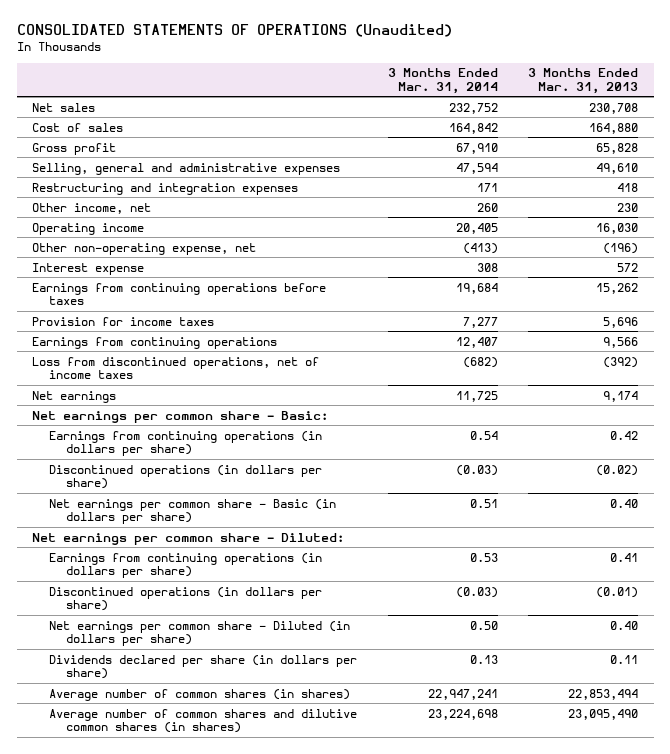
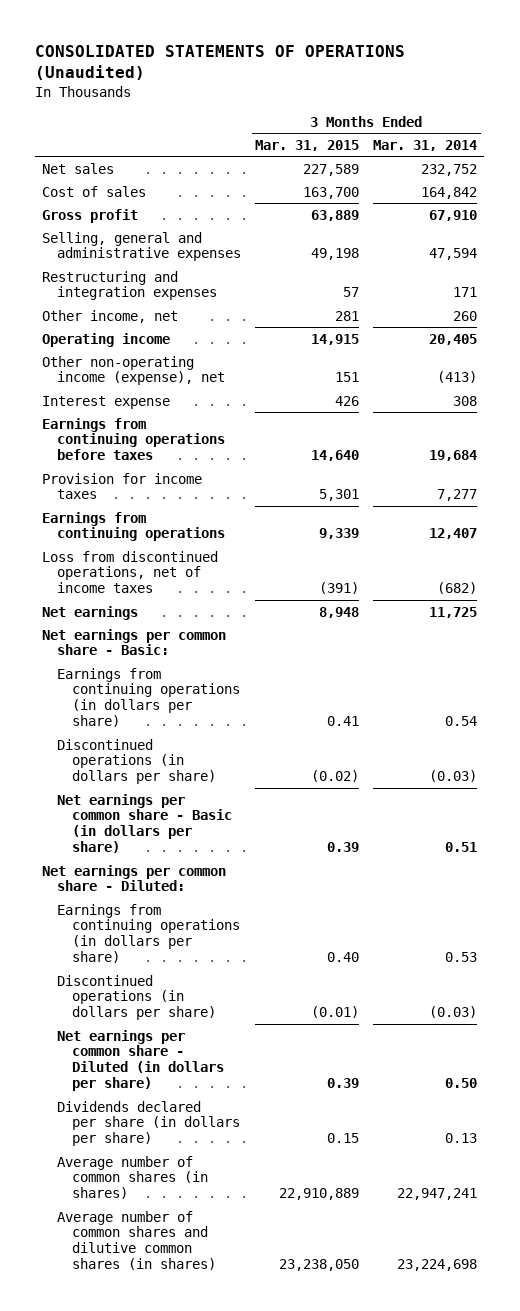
[528,68,639,94] 3 Months Ended Mar. 31, 2013 -> none
none -> [255,140,360,152] Mar. 31, 2015
[32,242,257,255] Other non-operating expense, net -> [42,355,226,386] Other non-operating income (expense), net

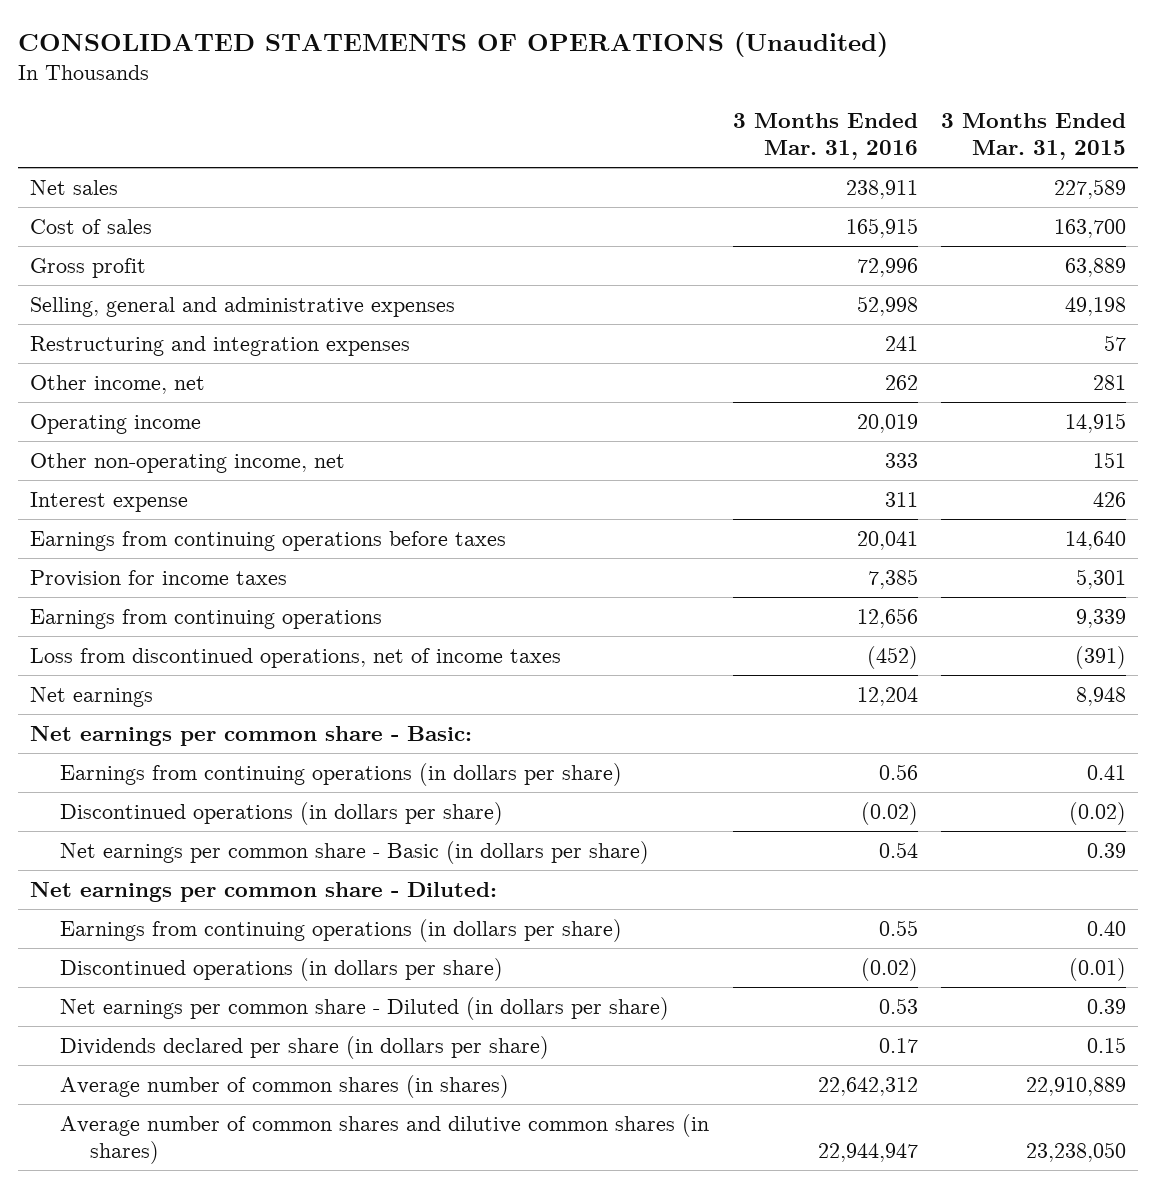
[373,140,478,152] Mar. 31, 2014 -> none
none -> [732,113,918,161] 3 Months Ended Mar. 31, 2016
[42,355,226,386] Other non-operating income (expense), net -> [29,452,345,473] Other non-operating income, net

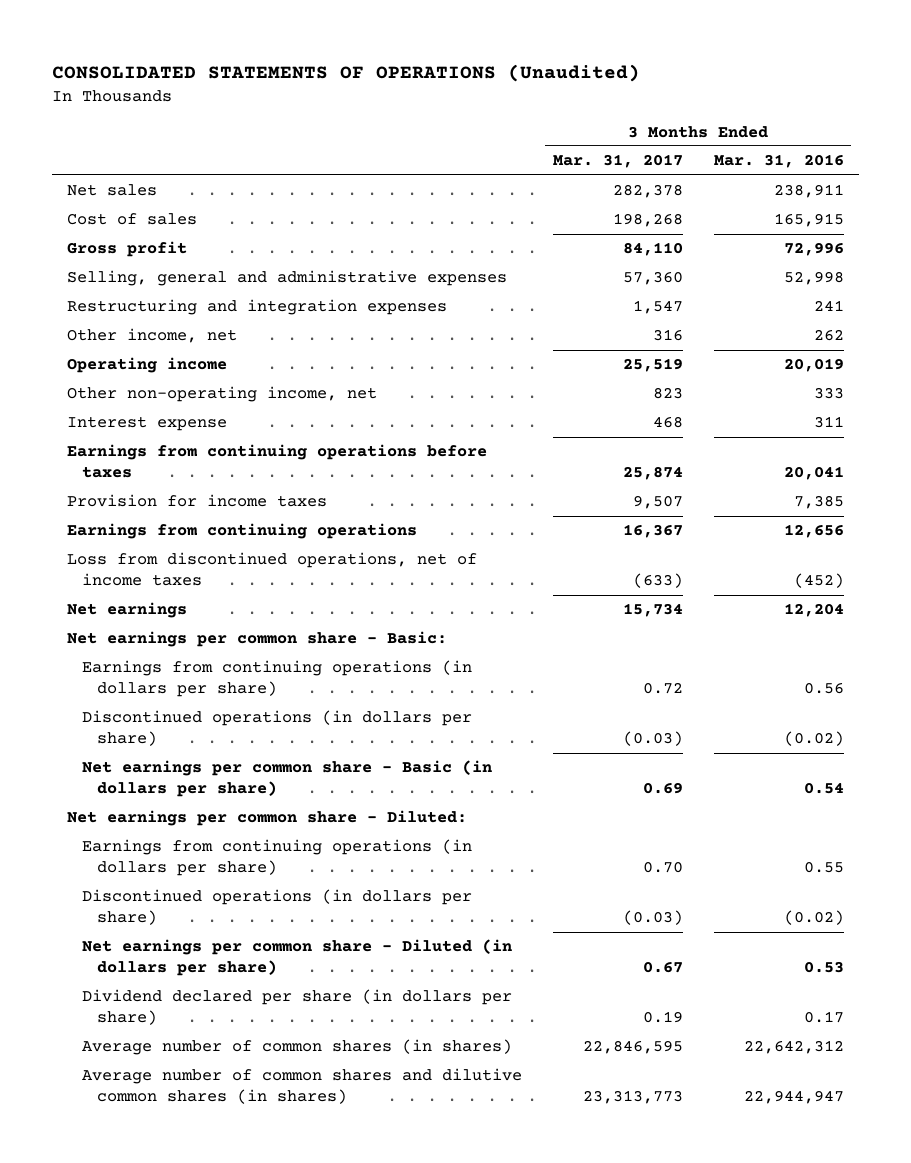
[941,113,1127,161] 3 Months Ended Mar. 31, 2015 -> none
none -> [552,154,683,169] Mar. 31, 2017
[59,1035,549,1059] Dividends declared per share (in dollars per share) -> [82,989,513,1026] Dividend declared per share (in dollars per share)

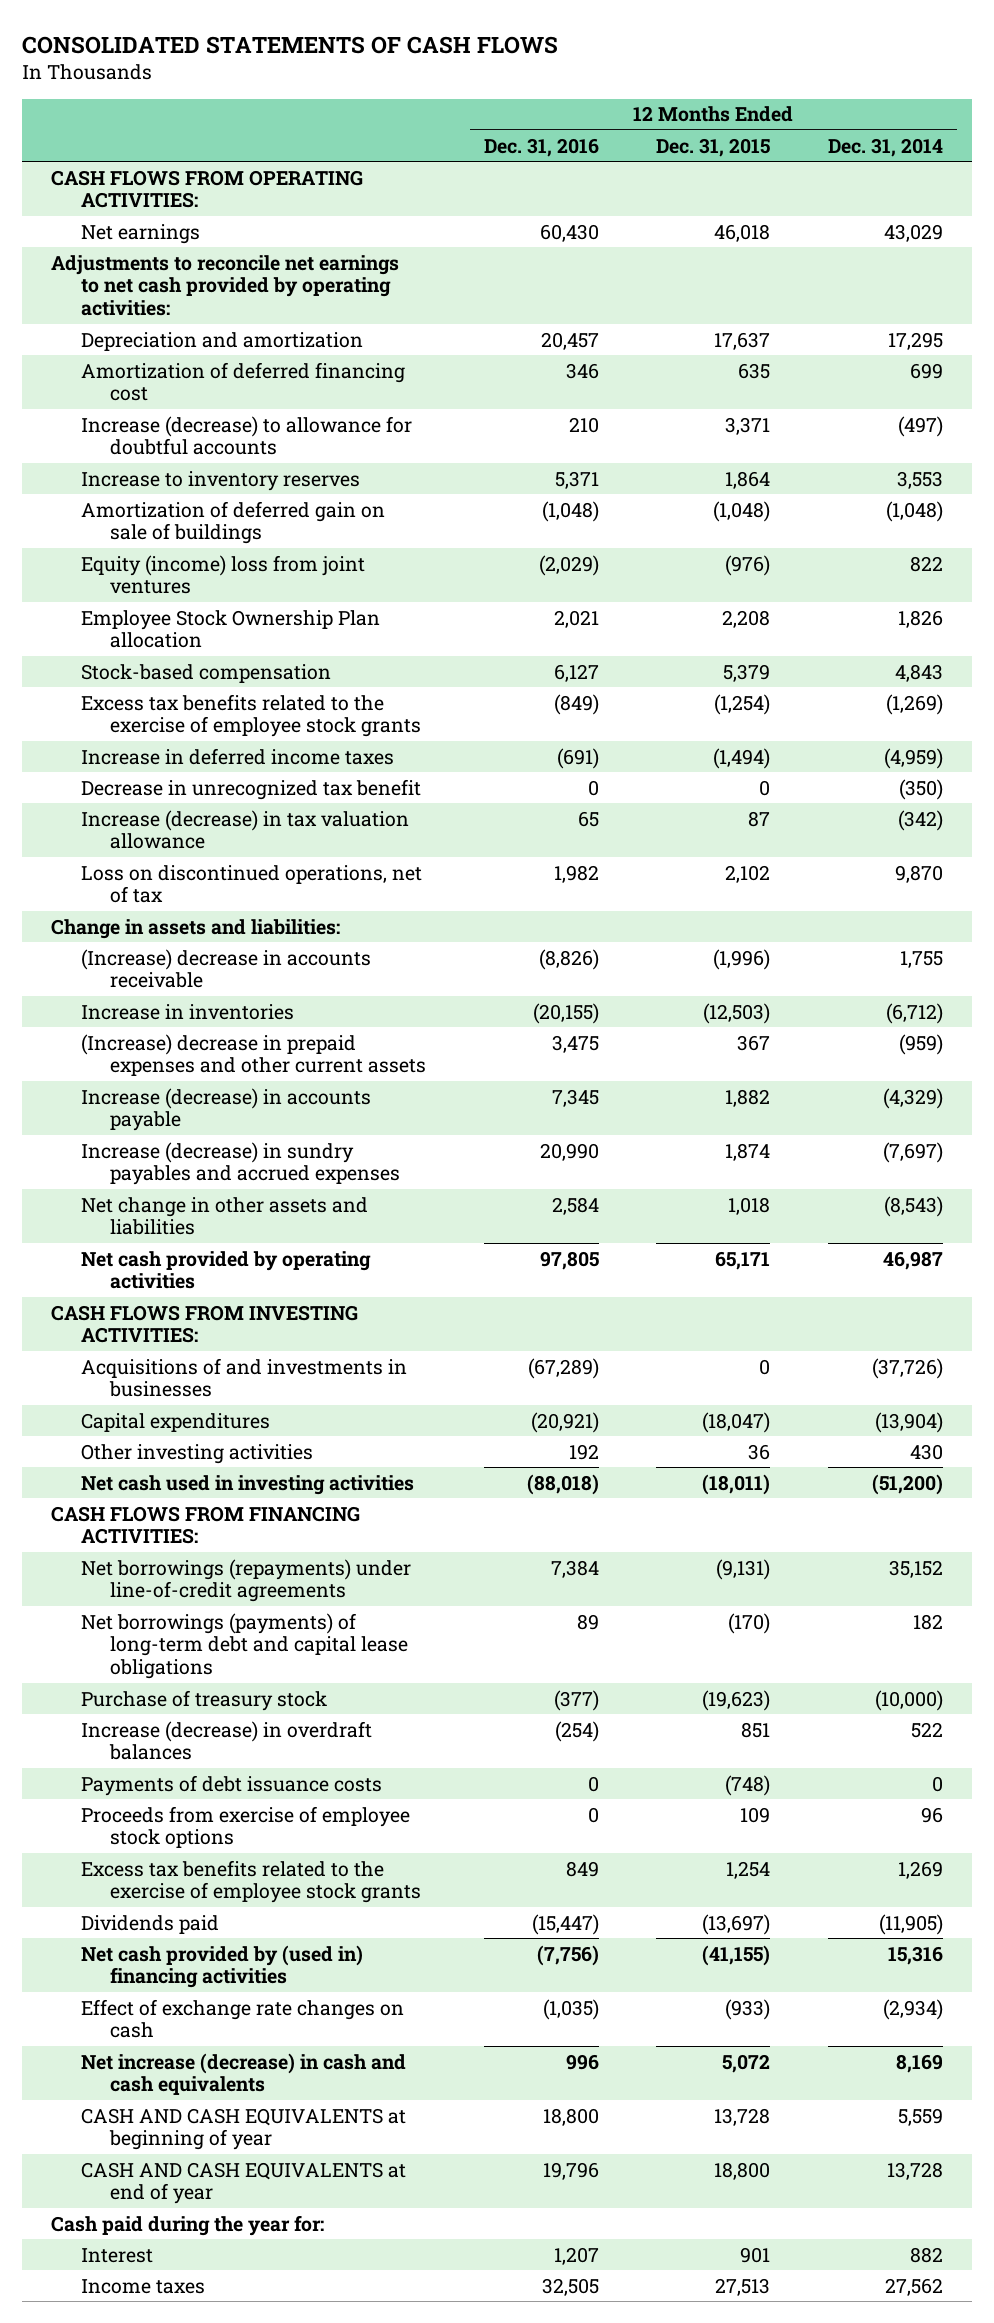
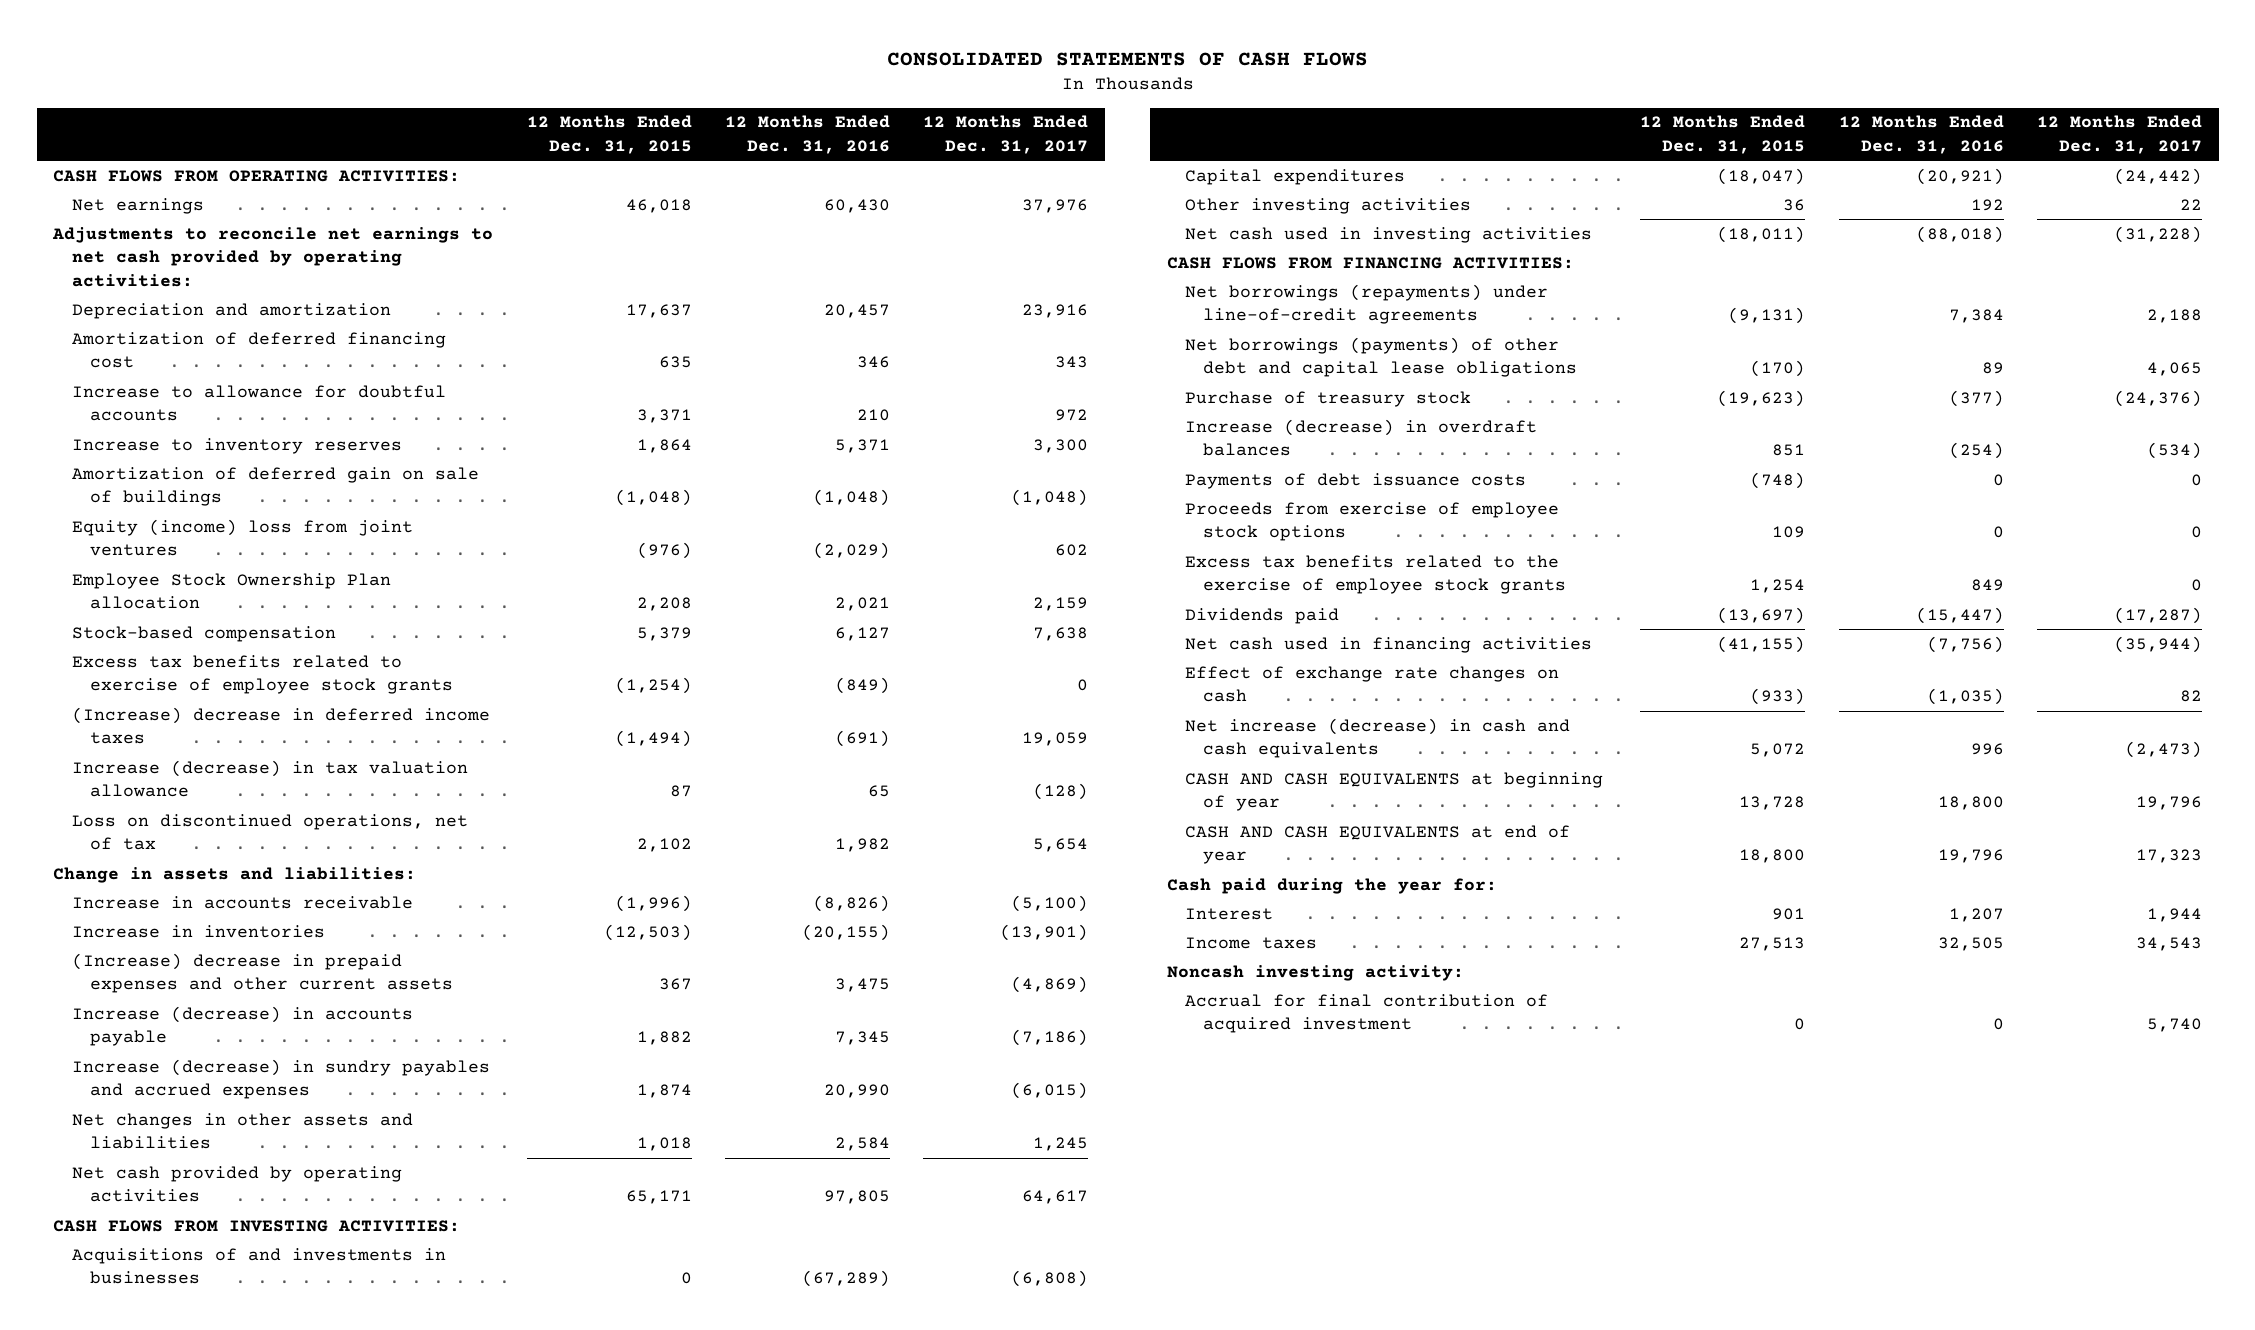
[827,137,943,157] Dec. 31, 2014 -> none
none -> [923,115,1089,154] 12 Months Ended Dec. 31, 2017
[80,415,412,456] Increase (decrease) to allowance for doubtful accounts -> [71,384,446,422] Increase to allowance for doubtful accounts
[80,778,421,800] Decrease in unrecognized tax benefit -> none
[80,693,422,738] Excess tax benefits related to the exercise of employee stock grants -> [71,654,453,695] Excess tax benefits related to exercise of employee stock grants
[80,747,394,765] Increase in deferred income taxes -> [71,706,490,745] (Increase) decrease in deferred income taxes
[80,948,371,989] (Increase) decrease in accounts receivable -> [71,895,413,909] Increase in accounts receivable
[80,1196,368,1236] Net change in other assets and liabilities -> [71,1112,413,1150] Net changes in other assets and liabilities
[80,1612,409,1679] Net borrowings (payments) of long-term debt and capital lease obligations -> [1185,336,1578,378] Net borrowings (payments) of other debt and capital lease obligations
[80,1944,363,1989] Net cash provided by (used in) financing activities -> [1185,636,1593,653] Net cash used in financing activities
none -> [1167,964,1465,981] Noncash investing activity:
none -> [1185,993,1549,1034] Accrual for final contribution of acquired investment

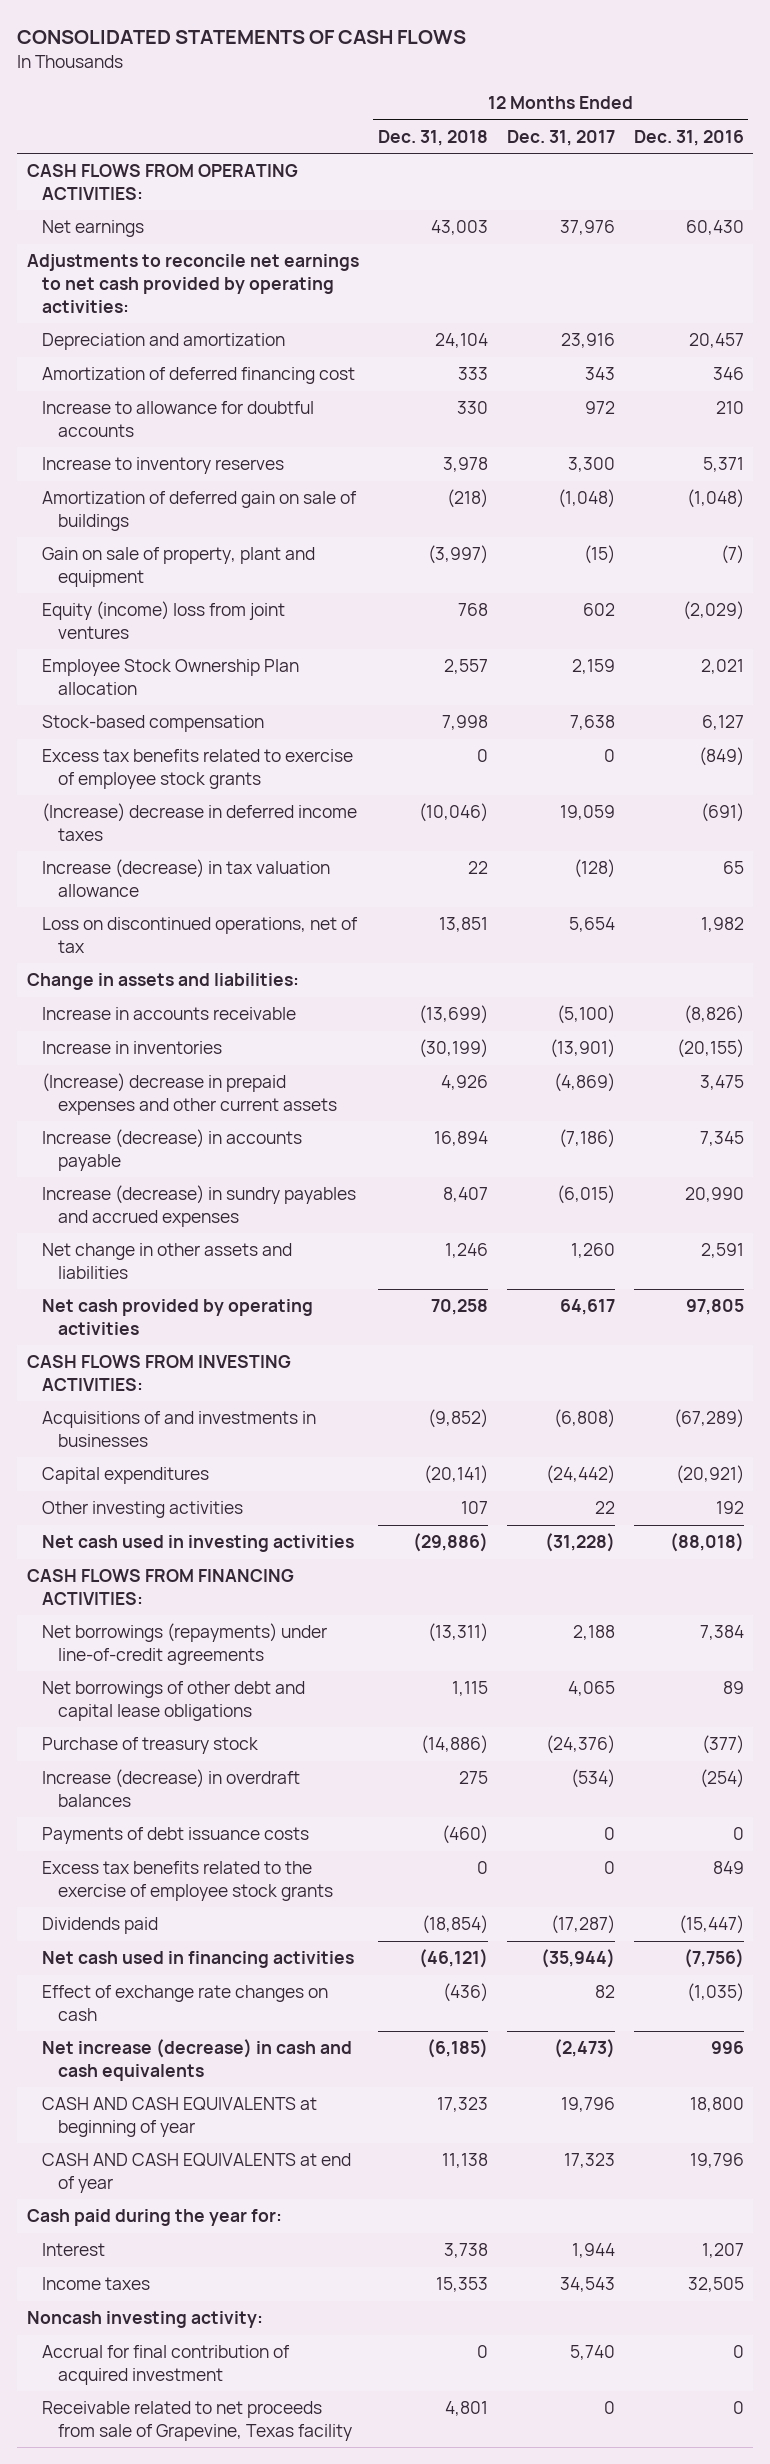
[526,115,692,154] 12 Months Ended Dec. 31, 2015 -> none
none -> [377,129,488,146] Dec. 31, 2018
none -> [42,547,316,587] Gain on sale of property, plant and equipment
[71,1112,413,1150] Net changes in other assets and liabilities -> [42,1243,293,1279] Net change in other assets and liabilities
[835,1137,891,1152] 2,584 -> [700,1243,744,1259] 2,591
[1033,1137,1089,1152] 1,245 -> [570,1243,615,1259] 1,260
[1185,336,1578,378] Net borrowings (payments) of other debt and capital lease obligations -> [42,1681,306,1721] Net borrowings of other debt and capital lease obligations
[1185,501,1560,542] Proceeds from exercise of employee stock options -> none
none -> [42,2401,353,2441] Receivable related to net proceeds from sale of Grapevine, Texas facility

